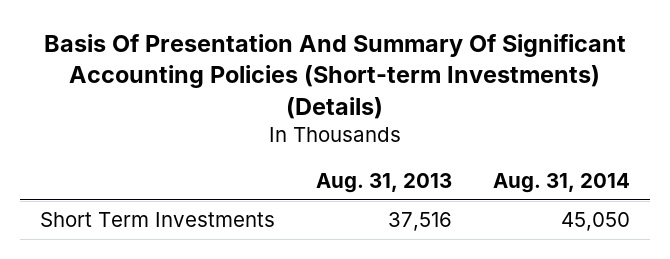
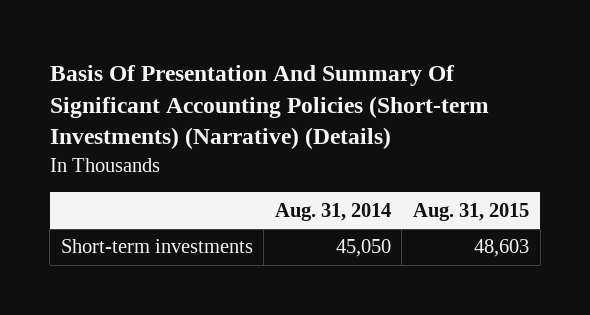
[44,33,627,119] Basis Of Presentation And Summary Of Significant Accounting Policies (Short-term Investments) (Details) -> [49,65,489,150] Basis Of Presentation And Summary Of Significant Accounting Policies (Short-term Investments) (Narrative) (Details)
[316,173,453,194] Aug. 31, 2013 -> none
none -> [413,202,530,221] Aug. 31, 2015
[40,212,276,228] Short Term Investments -> [60,239,253,254] Short-term investments

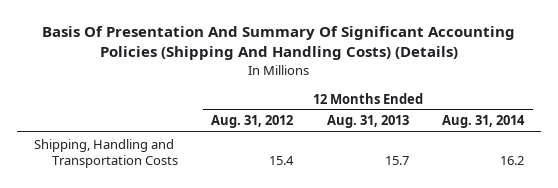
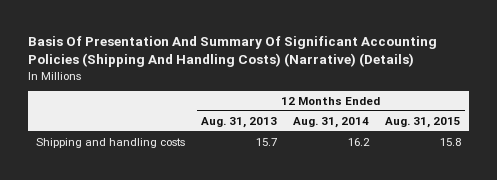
[42,26,516,61] Basis Of Presentation And Summary Of Significant Accounting Policies (Shipping And Handling Costs) (Details) -> [27,36,437,68] Basis Of Presentation And Summary Of Significant Accounting Policies (Shipping And Handling Costs) (Narrative) (Details)
[211,115,294,129] Aug. 31, 2012 -> none
none -> [384,116,461,128] Aug. 31, 2015
[33,138,178,168] Shipping, Handling and Transportation Costs -> [35,137,185,148] Shipping and handling costs

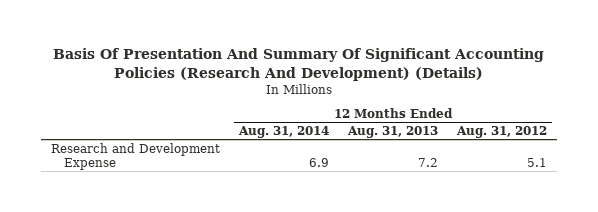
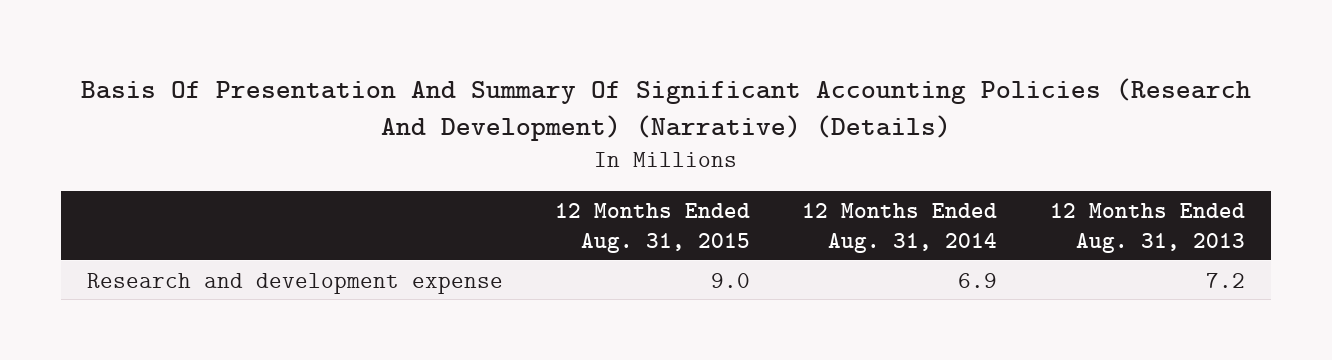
[52,48,544,81] Basis Of Presentation And Summary Of Significant Accounting Policies (Research And Development) (Details) -> [80,78,1251,142] Basis Of Presentation And Summary Of Significant Accounting Policies (Research And Development) (Narrative) (Details)
[456,126,548,139] Aug. 31, 2012 -> none
none -> [555,202,751,253] 12 Months Ended Aug. 31, 2015
[50,142,220,170] Research and Development Expense -> [87,272,504,294] Research and development expense

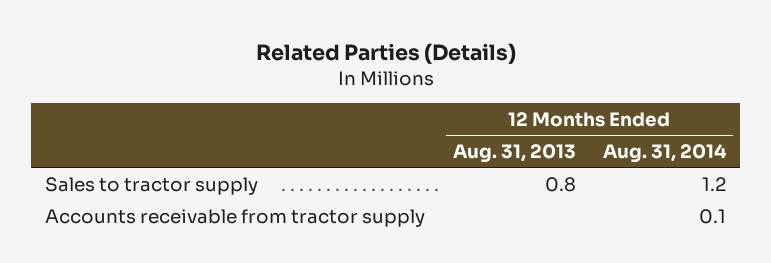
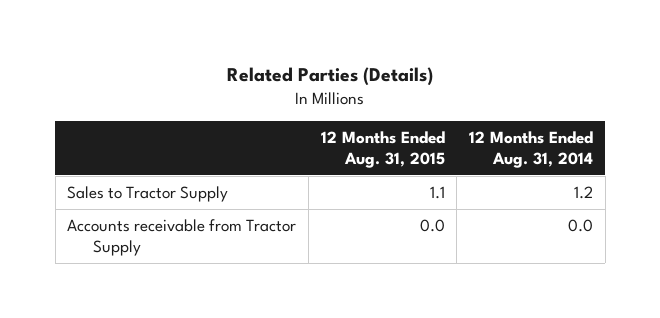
[452,144,576,164] Aug. 31, 2013 -> none
none -> [320,130,445,168] 12 Months Ended Aug. 31, 2015
[45,176,259,195] Sales to tractor supply -> [67,186,229,203] Sales to Tractor Supply
[45,208,426,227] Accounts receivable from tractor supply -> [67,219,297,257] Accounts receivable from Tractor Supply
[698,208,726,224] 0.1 -> [567,219,593,233] 0.0

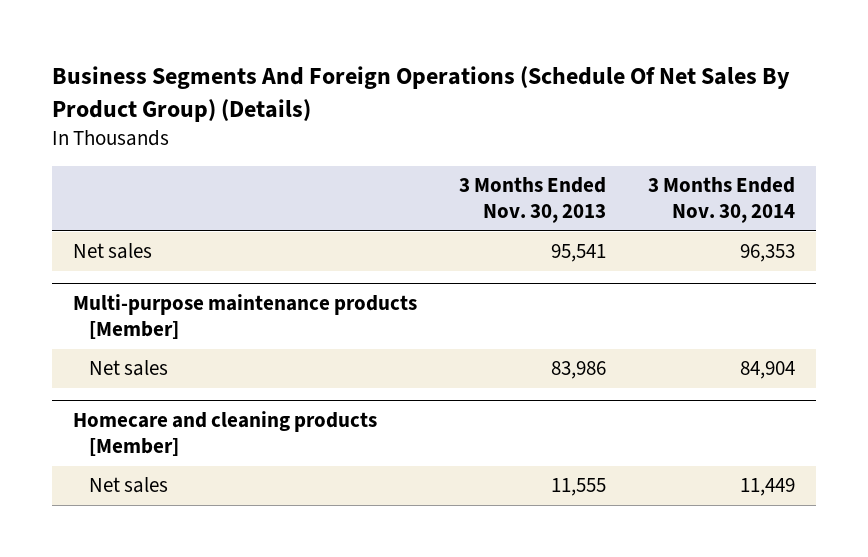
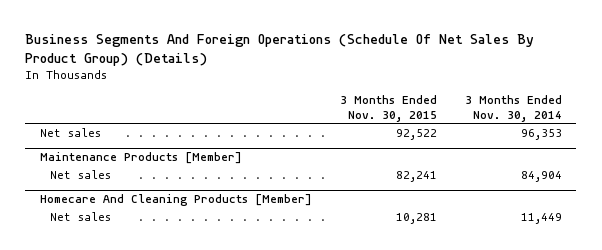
[458,177,606,224] 3 Months Ended Nov. 30, 2013 -> none
none -> [339,95,437,122] 3 Months Ended Nov. 30, 2015
[72,294,417,340] Multi-purpose maintenance products [Member] -> [39,152,242,165] Maintenance Products [Member]
[72,411,377,457] Homecare and cleaning products [Member] -> [39,194,312,207] Homecare And Cleaning Products [Member]

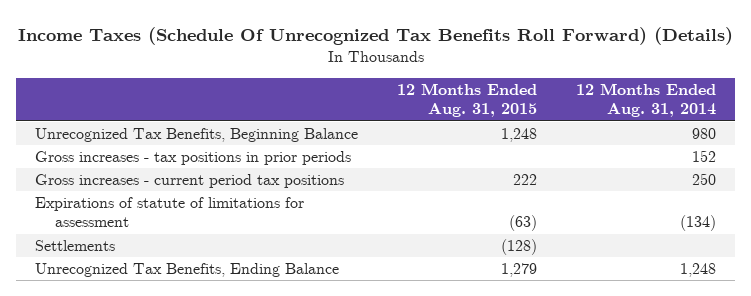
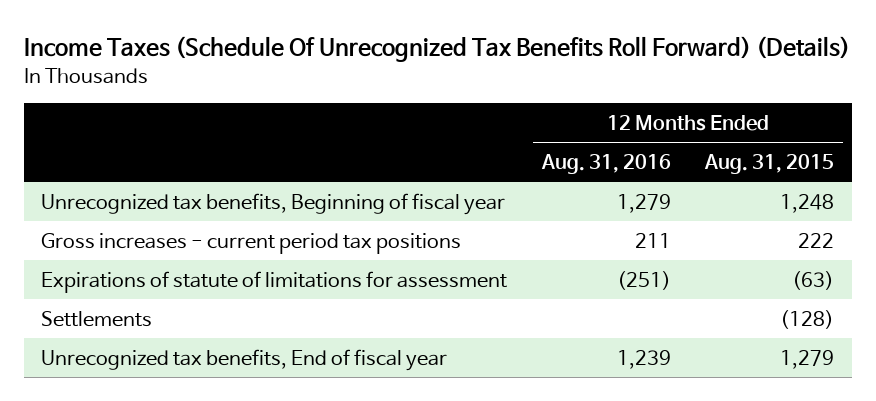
[575,83,716,118] 12 Months Ended Aug. 31, 2014 -> none
none -> [540,153,671,174] Aug. 31, 2016
[35,151,352,166] Gross increases - tax positions in prior periods -> none
[35,128,359,143] Unrecognized Tax Benefits, Beginning Balance -> [41,192,506,215] Unrecognized tax benefits, Beginning of fiscal year
[35,263,340,278] Unrecognized Tax Benefits, Ending Balance -> [41,348,448,371] Unrecognized tax benefits, End of fiscal year

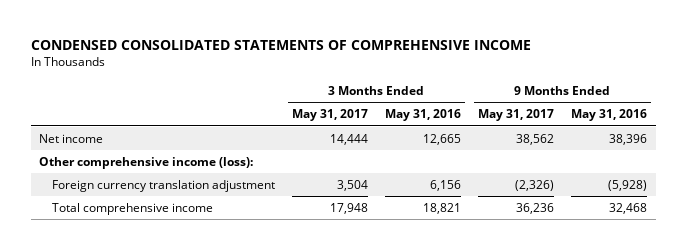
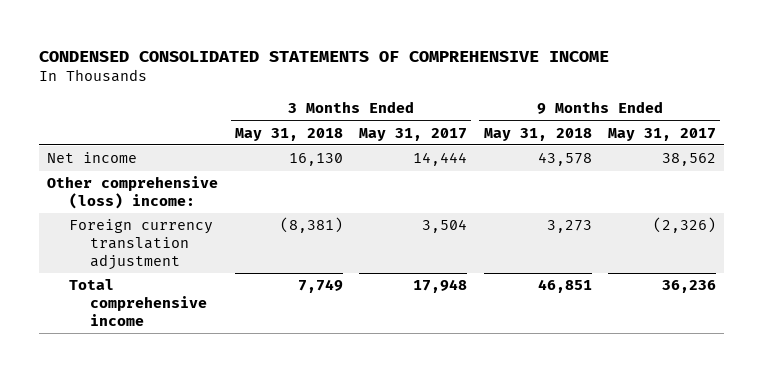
[384,109,461,122] May 31, 2016 -> none
[571,109,648,122] May 31, 2016 -> none
none -> [234,127,343,141] May 31, 2018
none -> [483,127,592,141] May 31, 2018
[39,157,254,170] Other comprehensive income (loss): -> [47,176,219,210] Other comprehensive (loss) income:

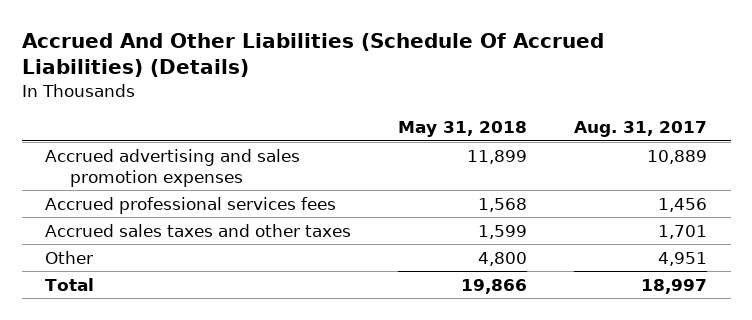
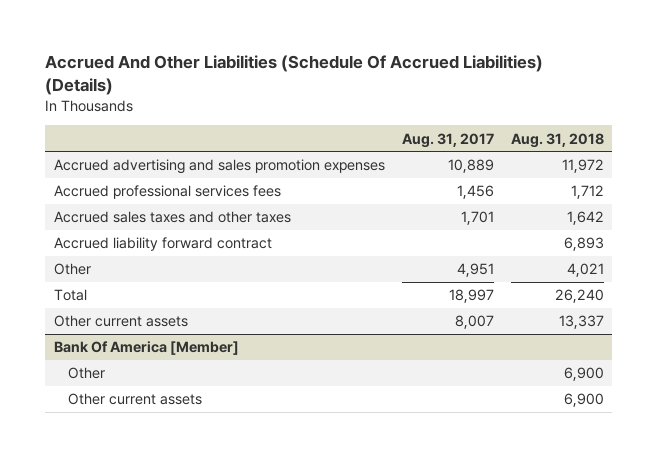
[398,121,528,138] May 31, 2018 -> none
none -> [510,132,604,148] Aug. 31, 2018
none -> [53,237,272,252] Accrued liability forward contract
none -> [53,315,188,328] Other current assets
none -> [53,341,239,356] Bank Of America [Member]
none -> [67,367,105,380] Other
none -> [67,393,202,406] Other current assets

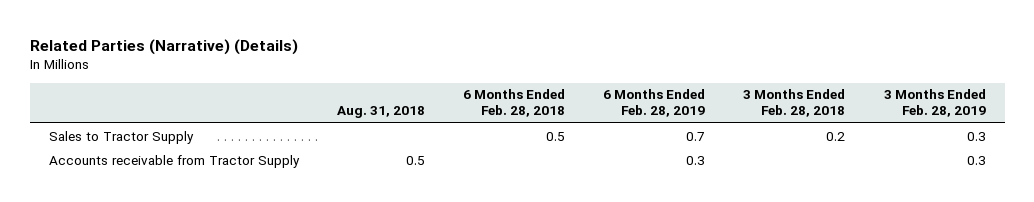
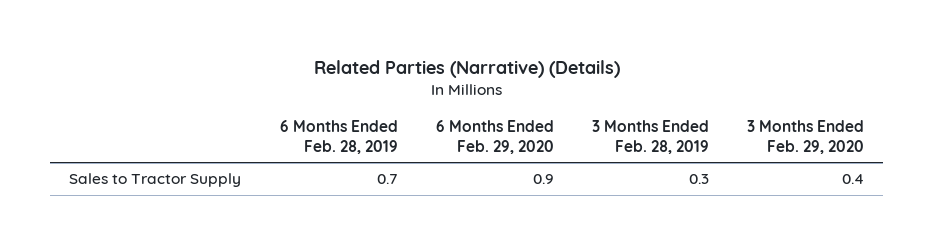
[337,106,426,119] Aug. 31, 2018 -> none
[463,89,566,118] 6 Months Ended Feb. 28, 2018 -> none
[743,89,846,118] 3 Months Ended Feb. 28, 2018 -> none
none -> [435,120,554,154] 6 Months Ended Feb. 29, 2020
none -> [747,120,865,154] 3 Months Ended Feb. 29, 2020
[48,154,300,168] Accounts receivable from Tractor Supply -> none

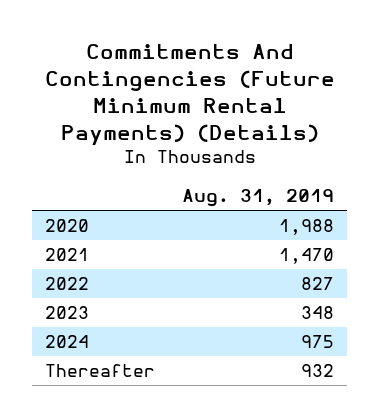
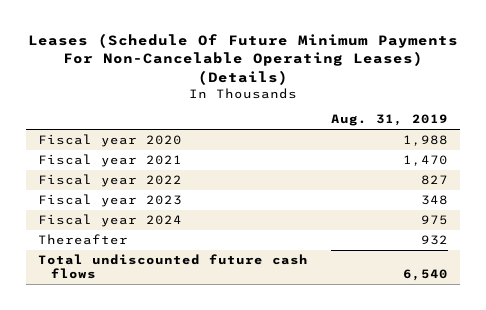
[44,44,335,147] Commitments And Contingencies (Future Minimum Rental Payments) (Details) -> [28,32,459,85] Leases (Schedule Of Future Minimum Payments For Non-Cancelable Operating Leases) (Details)
[45,219,90,233] 2020 -> [37,133,182,147] Fiscal year 2020
[45,248,90,262] 2021 -> [37,153,182,167] Fiscal year 2021
[45,277,90,291] 2022 -> [37,173,182,187] Fiscal year 2022
[45,306,90,320] 2023 -> [37,193,182,207] Fiscal year 2023
[45,335,90,349] 2024 -> [37,213,182,227] Fiscal year 2024
none -> [37,253,308,280] Total undiscounted future cash flows

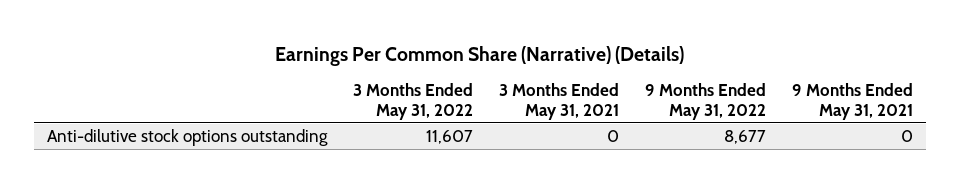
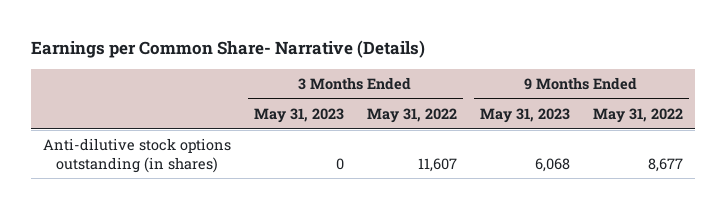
[275,45,685,66] Earnings Per Common Share (Narrative) (Details) -> [31,39,426,58] Earnings per Common Share- Narrative (Details)
[499,83,620,121] 3 Months Ended May 31, 2021 -> none
[792,83,914,121] 9 Months Ended May 31, 2021 -> none
none -> [253,107,344,123] May 31, 2023
none -> [479,107,570,123] May 31, 2023
[47,129,329,147] Anti-dilutive stock options outstanding -> [42,138,231,173] Anti-dilutive stock options outstanding (in shares)

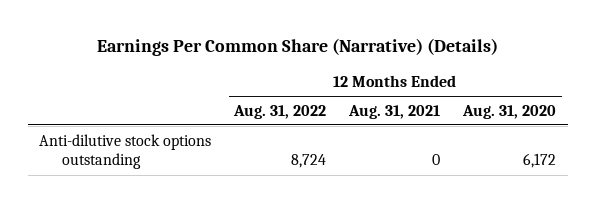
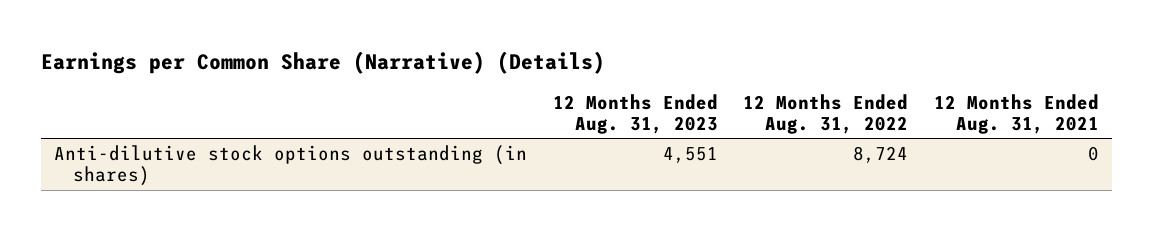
[96,37,498,56] Earnings Per Common Share (Narrative) (Details) -> [40,51,605,75] Earnings per Common Share (Narrative) (Details)
[462,104,557,119] Aug. 31, 2020 -> none
none -> [552,93,718,134] 12 Months Ended Aug. 31, 2023
[39,133,212,170] Anti-dilutive stock options outstanding -> [53,145,527,187] Anti-dilutive stock options outstanding (in shares)

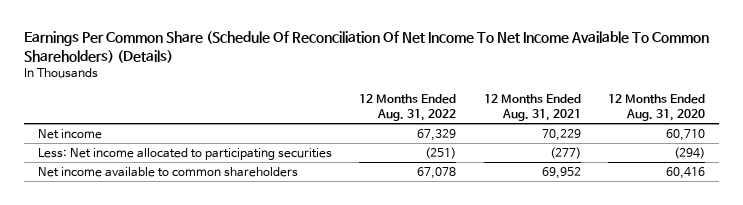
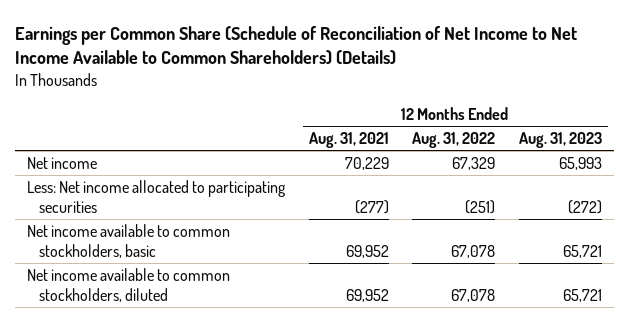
[23,31,709,64] Earnings Per Common Share (Schedule Of Reconciliation Of Net Income To Net Income Available To Common Shareholders) (Details) -> [15,25,578,66] Earnings per Common Share (Schedule of Reconciliation of Net Income to Net Income Available to Common Shareholders) (Details)
[608,93,706,122] 12 Months Ended Aug. 31, 2020 -> none
none -> [518,132,602,149] Aug. 31, 2023
[37,166,298,177] Net income available to common shareholders -> [26,224,230,258] Net income available to common stockholders, basic
none -> [26,268,230,302] Net income available to common stockholders, diluted

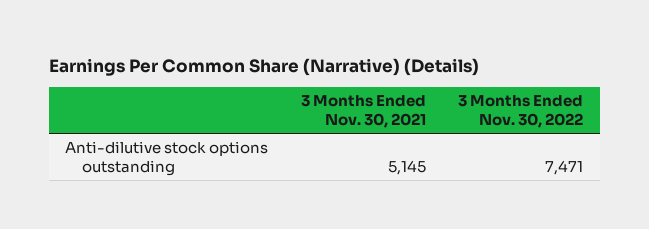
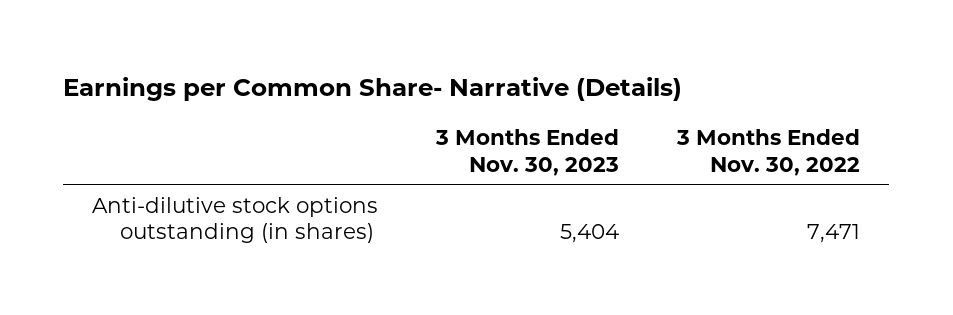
[49,58,480,77] Earnings Per Common Share (Narrative) (Details) -> [63,77,683,102] Earnings per Common Share- Narrative (Details)
[300,95,426,128] 3 Months Ended Nov. 30, 2021 -> none
none -> [435,129,620,176] 3 Months Ended Nov. 30, 2023
[65,141,269,176] Anti-dilutive stock options outstanding -> [92,196,379,244] Anti-dilutive stock options outstanding (in shares)

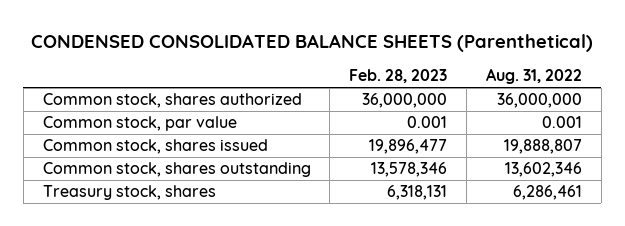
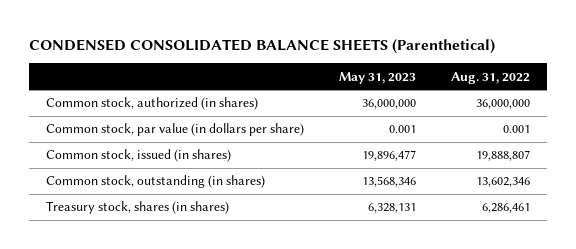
[349,69,448,84] Feb. 28, 2023 -> none
none -> [338,71,416,84] May 31, 2023
[42,93,302,109] Common stock, shares authorized -> [46,97,259,111] Common stock, authorized (in shares)
[42,116,237,132] Common stock, par value -> [46,123,305,137] Common stock, par value (in dollars per share)
[42,139,268,155] Common stock, shares issued -> [46,149,232,163] Common stock, issued (in shares)
[42,162,311,178] Common stock, shares outstanding -> [46,175,266,189] Common stock, outstanding (in shares)
[42,185,216,201] Treasury stock, shares -> [46,201,230,215] Treasury stock, shares (in shares)

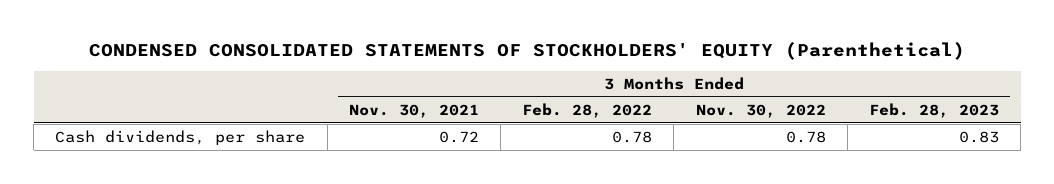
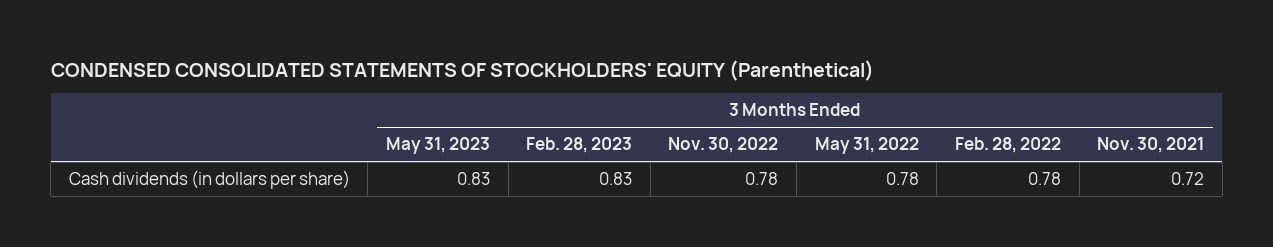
none -> [385,137,490,155] May 31, 2023
none -> [814,137,919,155] May 31, 2022
[55,130,306,146] Cash dividends, per share -> [68,170,350,190] Cash dividends (in dollars per share)

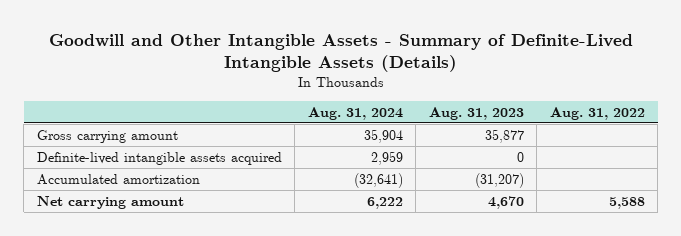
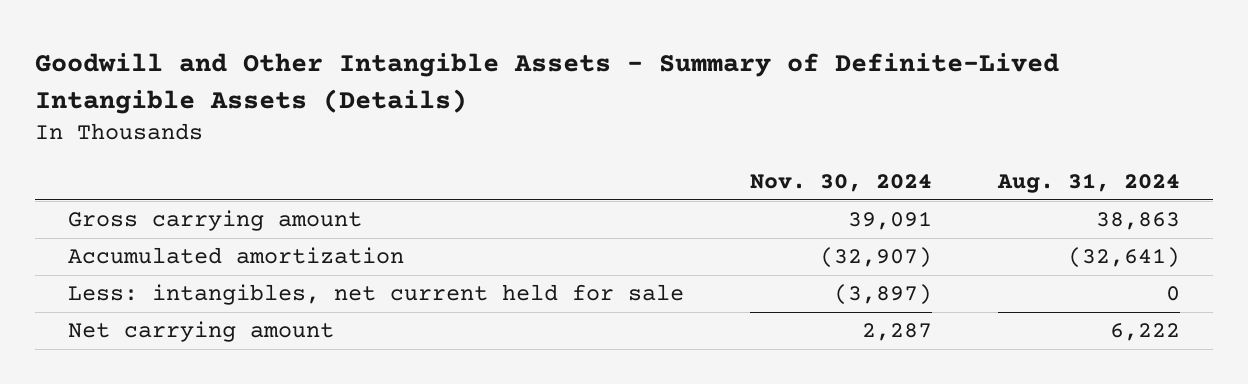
[428,106,524,120] Aug. 31, 2023 -> none
[549,106,645,120] Aug. 31, 2022 -> none
none -> [750,173,933,192] Nov. 30, 2024
[36,151,282,165] Definite-lived intangible assets acquired -> none
[363,128,403,143] 35,904 -> [1096,212,1181,231] 38,863
none -> [68,284,685,306] Less: intangibles, net current held for sale

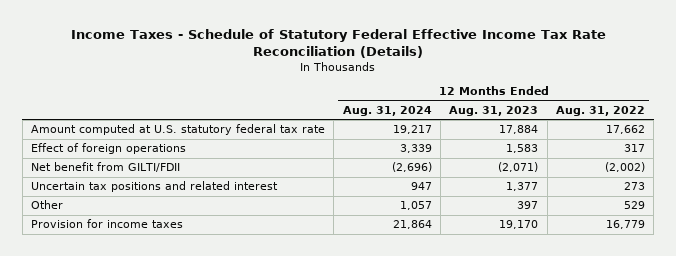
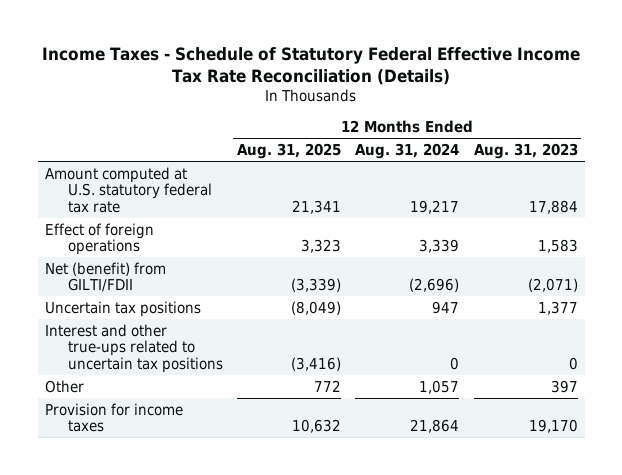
[555,106,645,117] Aug. 31, 2022 -> none
none -> [236,142,341,159] Aug. 31, 2025
[31,162,181,173] Net benefit from GILTI/FDII -> [44,261,166,293] Net (benefit) from GILTI/FDII
[31,181,279,193] Uncertain tax positions and related interest -> [44,300,201,317] Uncertain tax positions
none -> [44,323,223,373] Interest and other true-ups related to uncertain tax positions

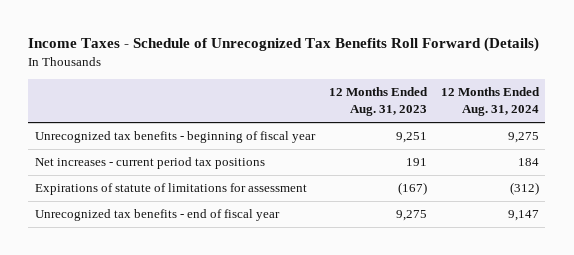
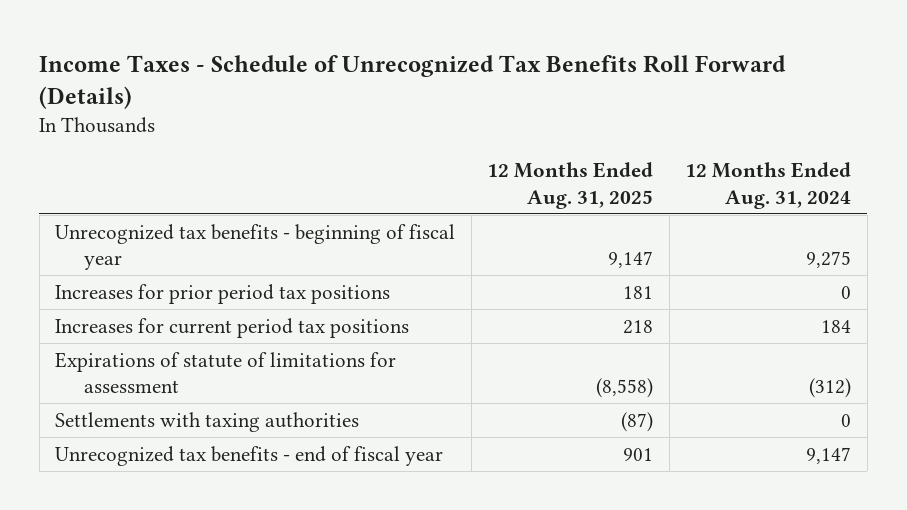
[328,87,428,117] 12 Months Ended Aug. 31, 2023 -> none
none -> [487,161,654,209] 12 Months Ended Aug. 31, 2025
none -> [55,283,391,304] Increases for prior period tax positions
[35,157,266,170] Net increases - current period tax positions -> [55,317,410,338] Increases for current period tax positions
none -> [55,411,360,432] Settlements with taxing authorities

